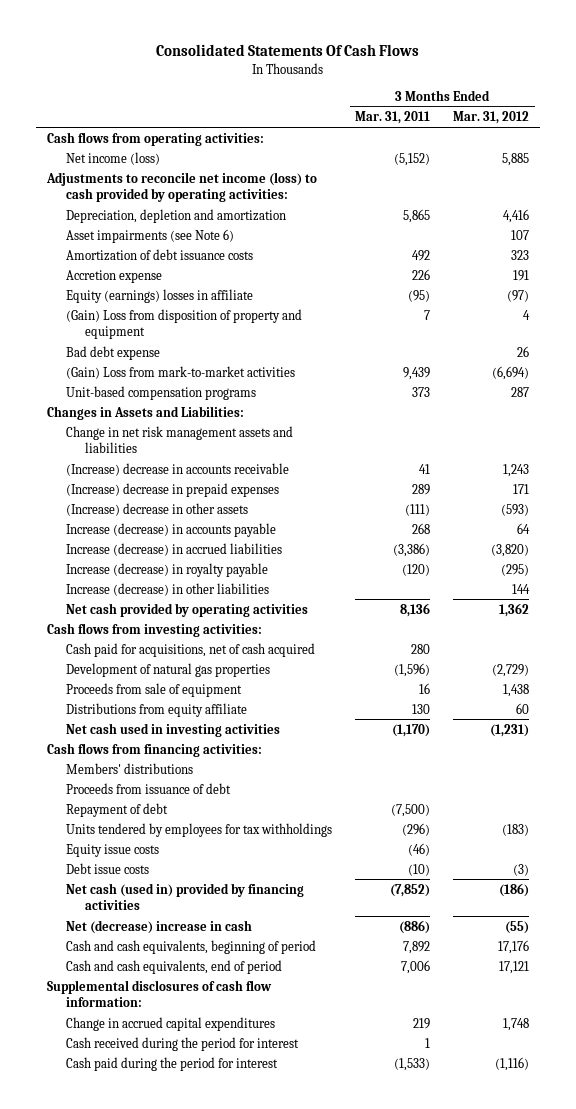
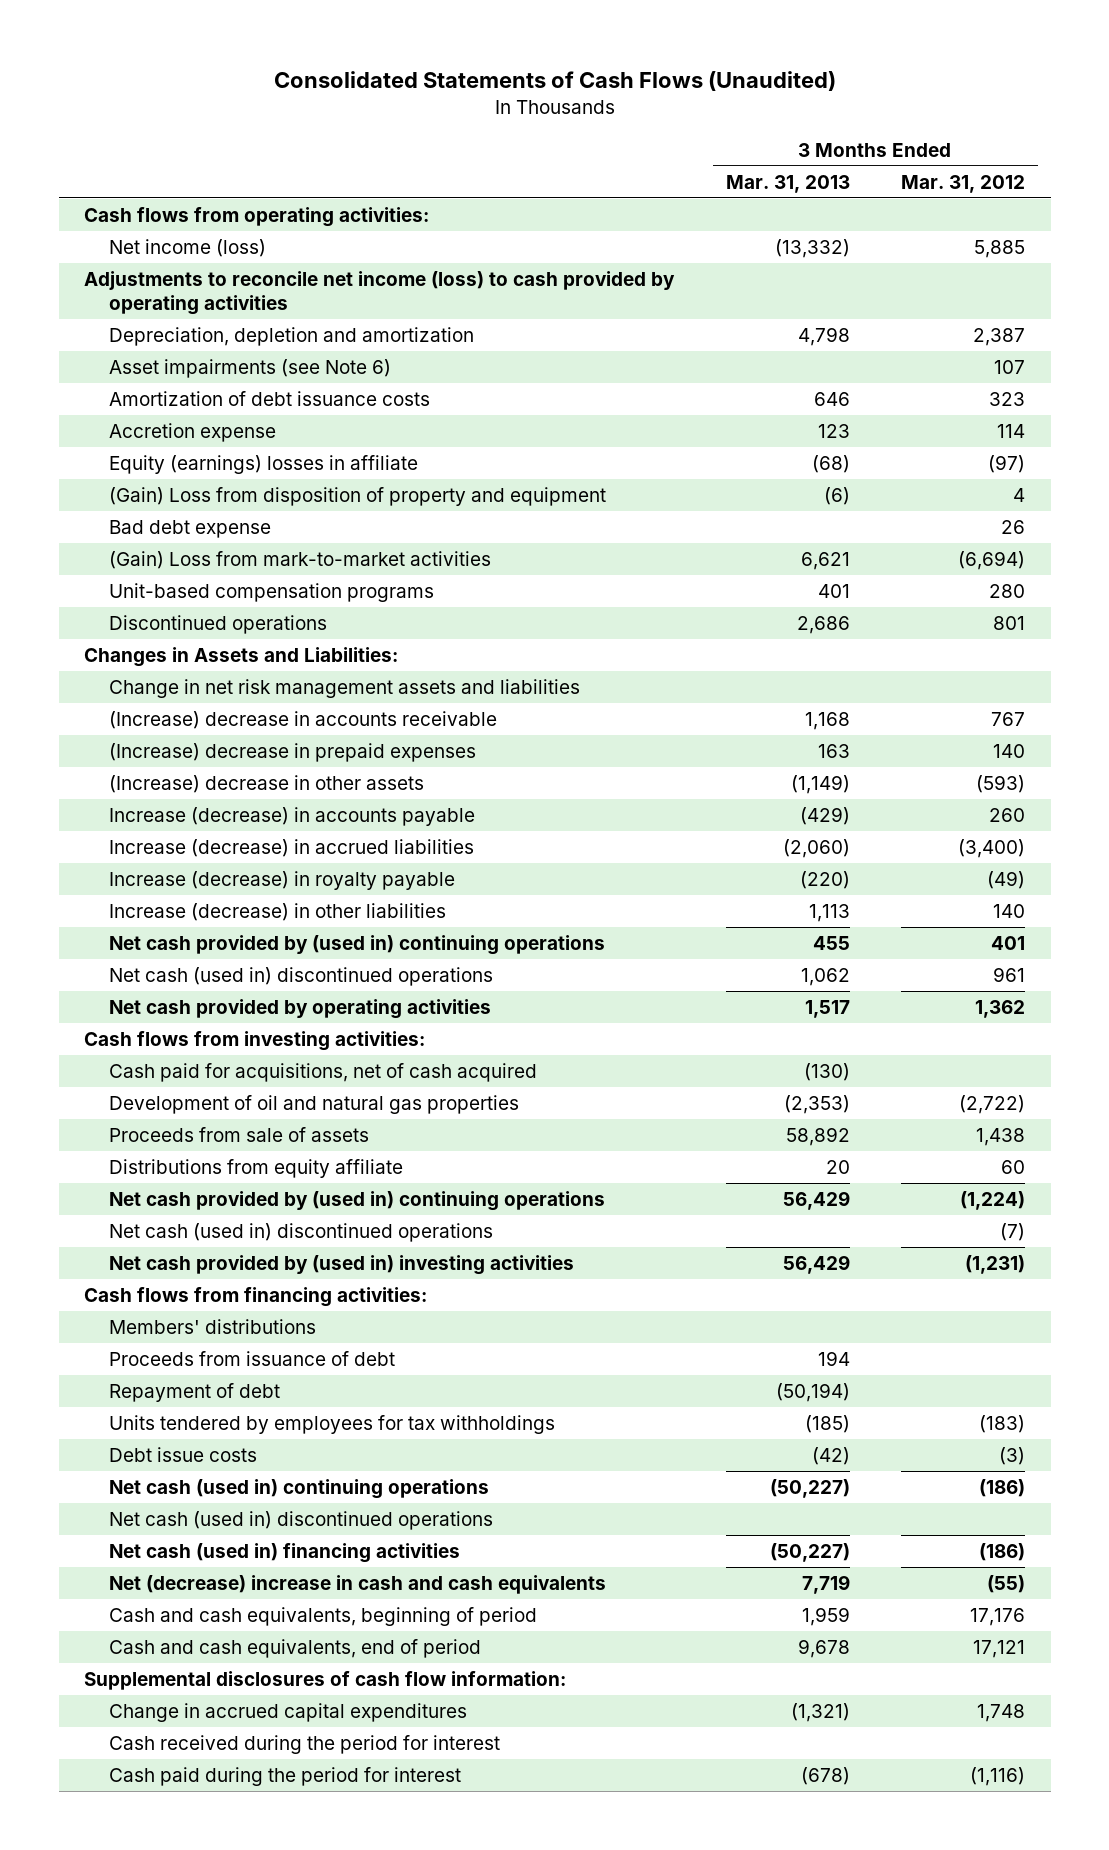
[156,44,420,57] Consolidated Statements Of Cash Flows -> [273,71,836,92] Consolidated Statements of Cash Flows (Unaudited)
[355,111,431,125] Mar. 31, 2011 -> none
none -> [725,174,850,193] Mar. 31, 2013
[46,171,318,202] Adjustments to reconcile net income (loss) to cash provided by operating activities: -> [84,271,676,315] Adjustments to reconcile net income (loss) to cash provided by operating activities
[503,208,530,223] 4,416 -> [972,328,1025,347] 2,387
[513,269,530,281] 191 -> [996,424,1025,439] 114
[511,386,530,397] 287 -> [988,584,1025,599] 280
none -> [108,615,327,635] Discontinued operations
[503,463,530,477] 1,243 -> [990,712,1025,727] 767
[513,483,530,494] 171 -> [992,744,1025,759] 140
[517,522,531,534] 64 -> [988,808,1025,823] 260
[491,543,530,557] (3,820) -> [957,839,1025,859] (3,400)
[501,563,530,576] (295) -> [986,871,1025,890] (49)
[512,583,531,594] 144 -> [992,904,1025,919] 140
none -> [108,935,605,956] Net cash provided by (used in) continuing operations
none -> [108,967,493,987] Net cash (used in) discontinued operations
[66,662,271,677] Development of natural gas properties -> [108,1095,519,1115] Development of oil and natural gas properties
[492,663,530,677] (2,729) -> [958,1095,1025,1115] (2,722)
[66,682,243,697] Proceeds from sale of equipment -> [108,1127,369,1143] Proceeds from sale of assets
none -> [108,1191,605,1212] Net cash provided by (used in) continuing operations
none -> [108,1223,493,1243] Net cash (used in) discontinued operations
[66,722,281,737] Net cash used in investing activities -> [108,1255,574,1276] Net cash provided by (used in) investing activities
[66,843,160,857] Equity issue costs -> none
none -> [108,1479,489,1500] Net cash (used in) continuing operations
none -> [108,1511,493,1531] Net cash (used in) discontinued operations
[66,882,305,910] Net cash (used in) provided by financing activities -> [108,1543,460,1564] Net cash (used in) financing activities
[66,919,253,934] Net (decrease) increase in cash -> [108,1575,606,1595] Net (decrease) increase in cash and cash equivalents

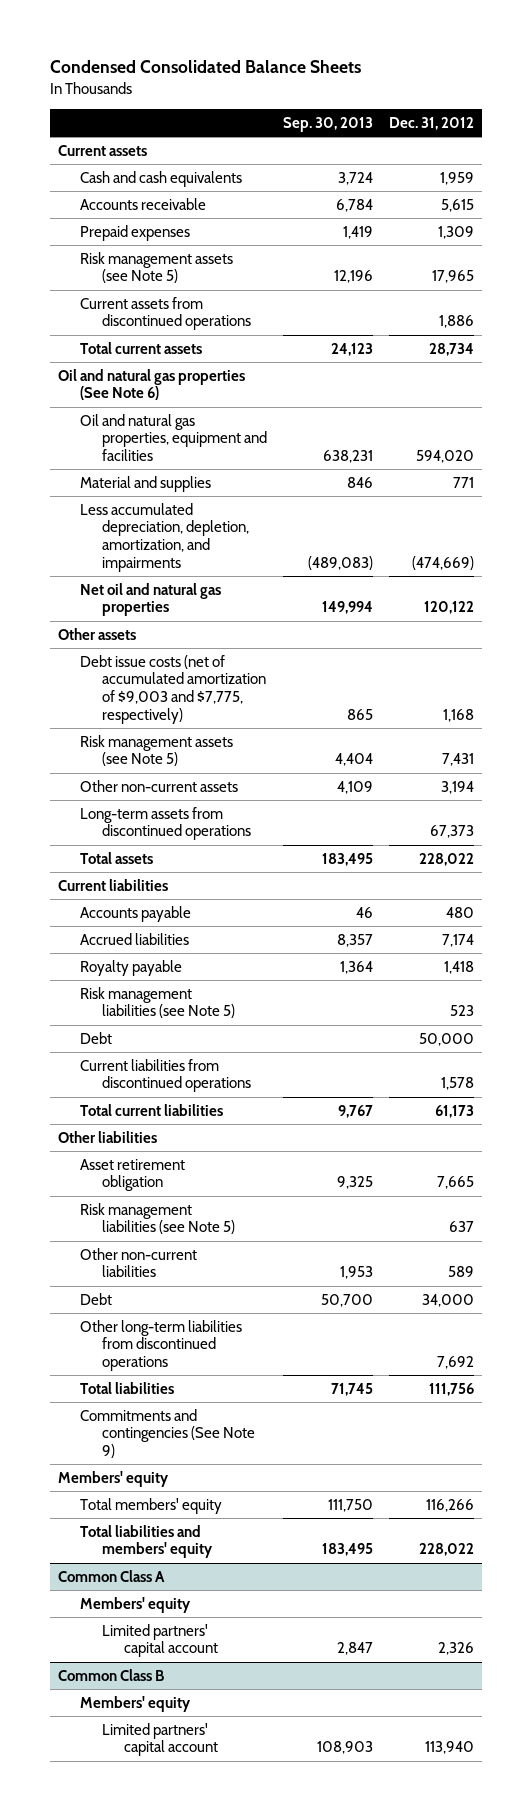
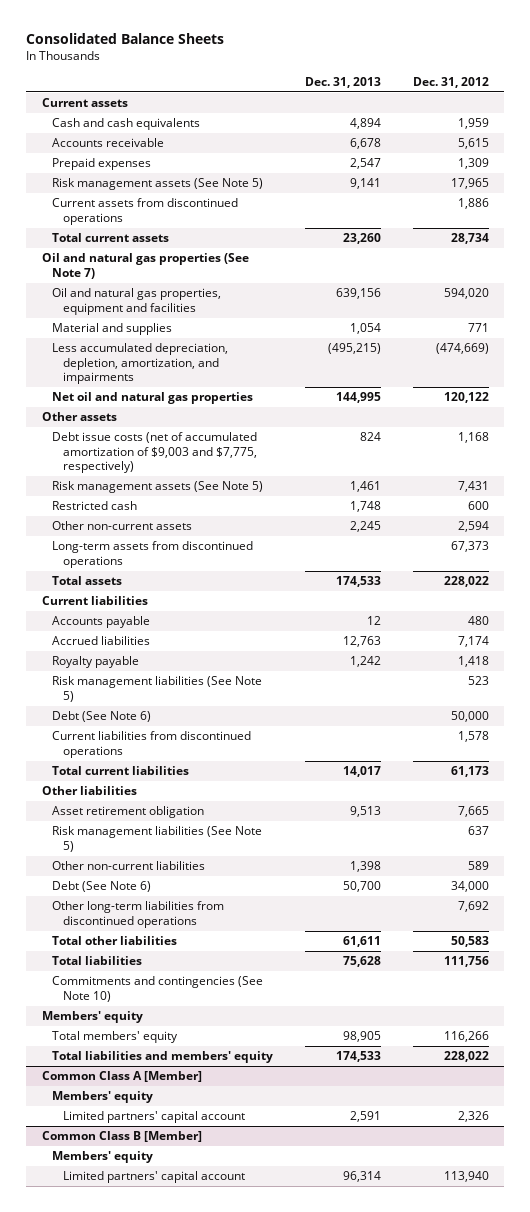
[49,60,361,74] Condensed Consolidated Balance Sheets -> [26,33,225,45] Consolidated Balance Sheets
[283,116,374,132] Sep. 30, 2013 -> none
none -> [305,76,382,88] Dec. 31, 2013
[79,251,233,284] Risk management assets (see Note 5) -> [52,178,264,191] Risk management assets (See Note 5)
[57,368,245,401] Oil and natural gas properties (See Note 6) -> [41,253,249,279] Oil and natural gas properties (See Note 7)
[79,734,233,767] Risk management assets (see Note 5) -> [52,481,264,494] Risk management assets (See Note 5)
none -> [52,501,138,511] Restricted cash
[441,780,475,794] 3,194 -> [457,521,489,533] 2,594
[79,986,235,1019] Risk management liabilities (see Note 5) -> [52,676,263,702] Risk management liabilities (See Note 5)
[79,1031,112,1044] Debt -> [52,711,152,723] Debt (See Note 6)
[79,1202,235,1235] Risk management liabilities (see Note 5) -> [52,826,263,852] Risk management liabilities (See Note 5)
[79,1292,112,1305] Debt -> [52,881,152,893] Debt (See Note 6)
none -> [52,936,178,946] Total other liabilities
[79,1408,255,1458] Commitments and contingencies (See Note 9) -> [52,976,264,1002] Commitments and contingencies (See Note 10)
[57,1569,165,1582] Common Class A -> [41,1071,202,1083] Common Class A [Member]
[57,1668,164,1681] Common Class B -> [41,1131,202,1143] Common Class B [Member]

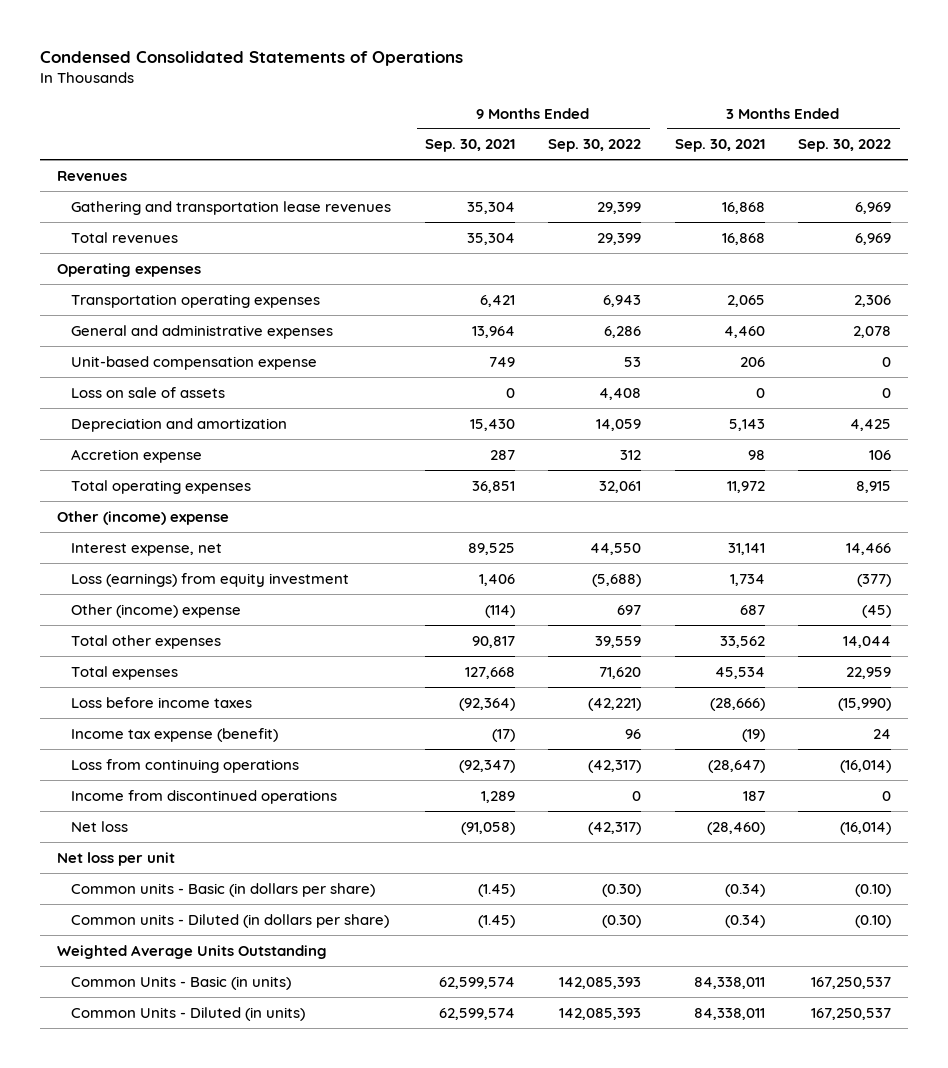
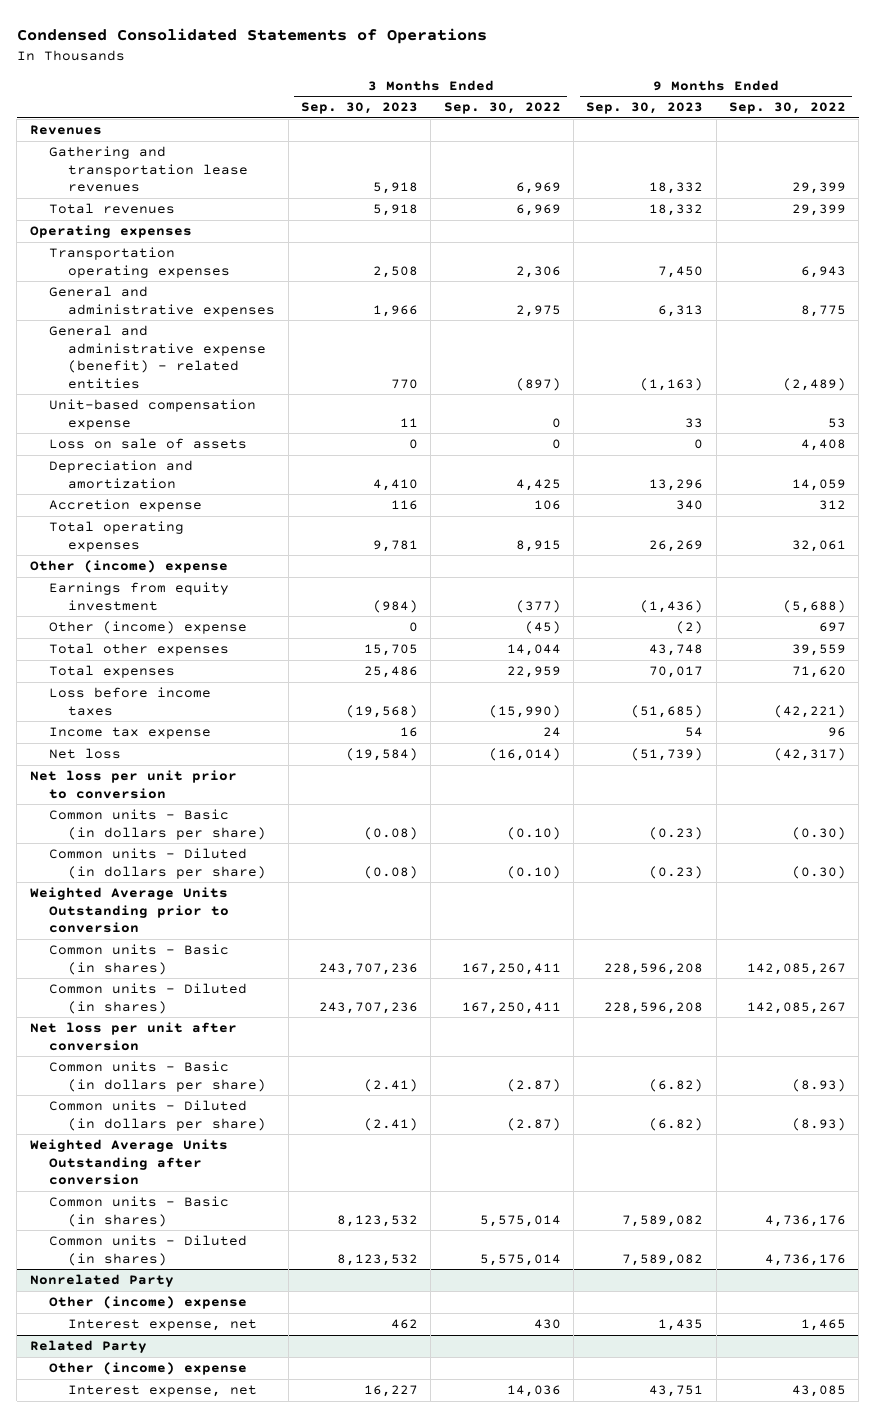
[424,139,515,153] Sep. 30, 2021 -> none
[674,139,765,153] Sep. 30, 2021 -> none
none -> [300,102,418,115] Sep. 30, 2023
none -> [586,102,704,115] Sep. 30, 2023
[604,325,642,338] 6,286 -> [800,304,846,317] 8,775
[853,325,892,338] 2,078 -> [515,304,561,317] 2,975
none -> [48,325,267,389] General and administrative expense (benefit) - related entities
[71,542,223,556] Interest expense, net -> none
[71,572,350,587] Loss (earnings) from equity investment -> [48,582,229,611] Earnings from equity investment
[71,758,300,773] Loss from continuing operations -> none
[71,789,338,804] Income from discontinued operations -> none
[71,727,279,742] Income tax expense (benefit) -> [48,727,211,740] Income tax expense
[56,851,175,866] Net loss per unit -> [29,770,237,799] Net loss per unit prior to conversion
[56,944,327,959] Weighted Average Units Outstanding -> [29,887,229,934] Weighted Average Units Outstanding prior to conversion
[71,975,292,990] Common Units - Basic (in units) -> [48,944,229,975] Common units - Basic (in shares)
[559,976,642,989] 142,085,393 -> [746,962,846,975] 142,085,267
[811,976,892,989] 167,250,537 -> [461,962,561,975] 167,250,411
[71,1006,306,1021] Common Units - Diluted (in units) -> [48,983,247,1014] Common units - Diluted (in shares)
[559,1007,642,1020] 142,085,393 -> [746,1001,846,1014] 142,085,267
[811,1007,892,1020] 167,250,537 -> [461,1001,561,1014] 167,250,411
none -> [29,1022,237,1051] Net loss per unit after conversion
none -> [48,1061,267,1092] Common units - Basic (in dollars per share)
none -> [48,1100,267,1131] Common units - Diluted (in dollars per share)
none -> [29,1139,228,1186] Weighted Average Units Outstanding after conversion
none -> [48,1196,229,1227] Common units - Basic (in shares)
none -> [48,1235,247,1266] Common units - Diluted (in shares)
none -> [29,1274,174,1288] Nonrelated Party
none -> [48,1296,247,1310] Other (income) expense
none -> [68,1319,258,1332] Interest expense, net
none -> [29,1340,147,1354] Related Party
none -> [48,1362,247,1376] Other (income) expense
none -> [68,1385,258,1398] Interest expense, net

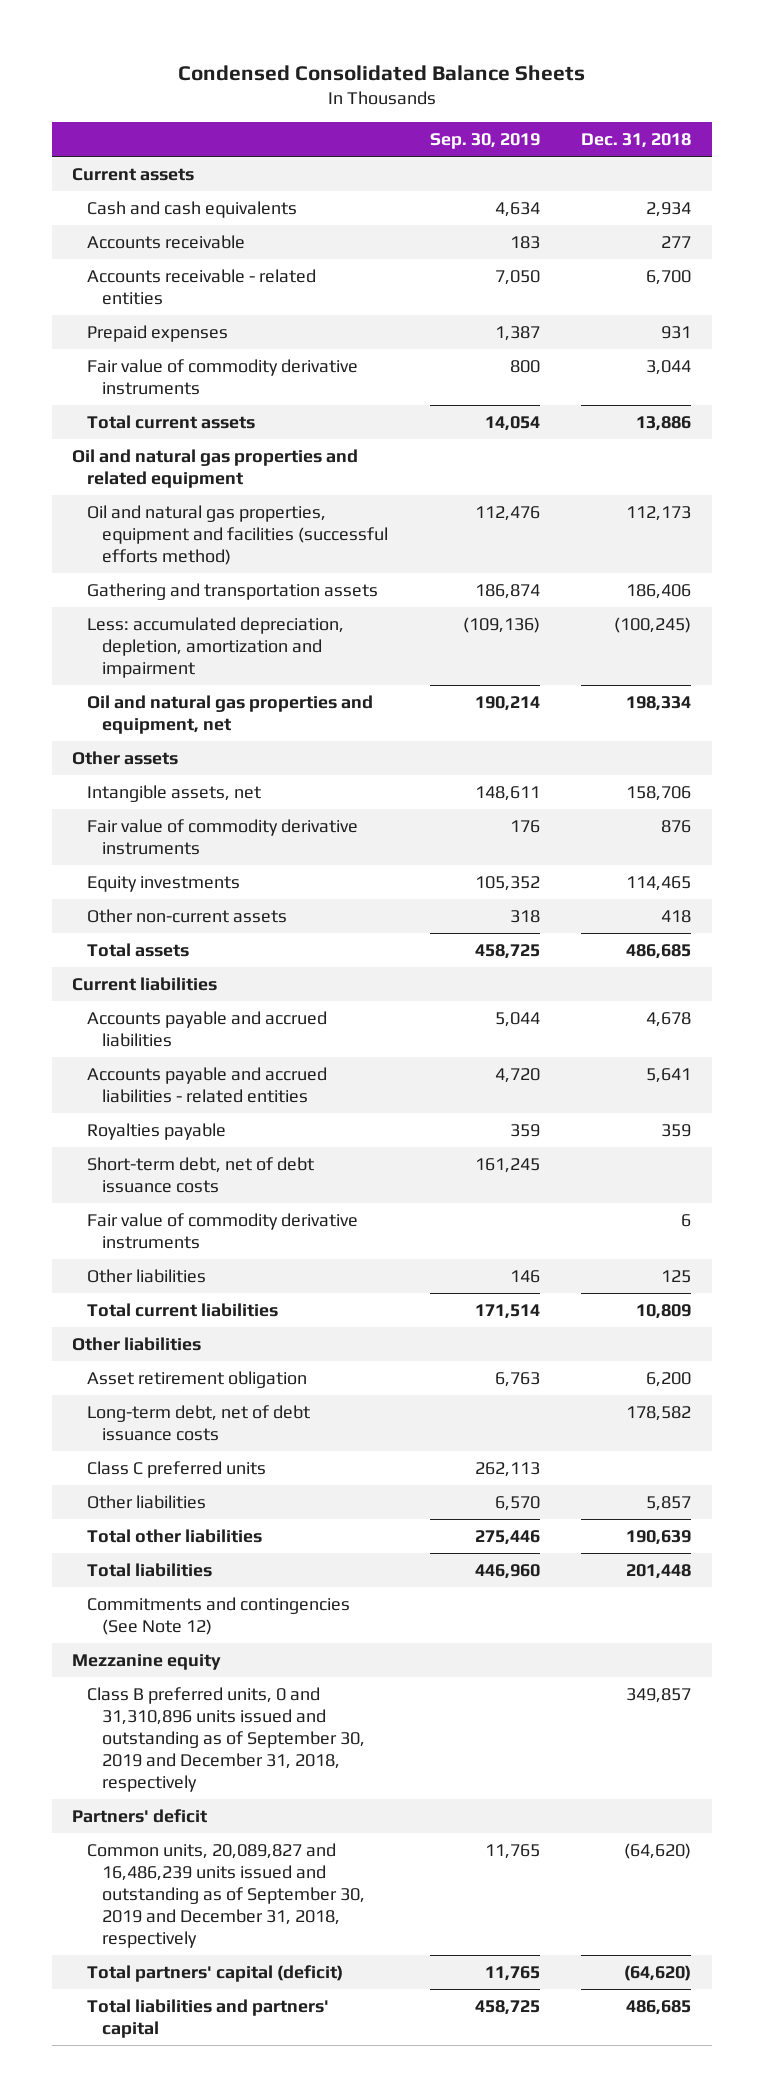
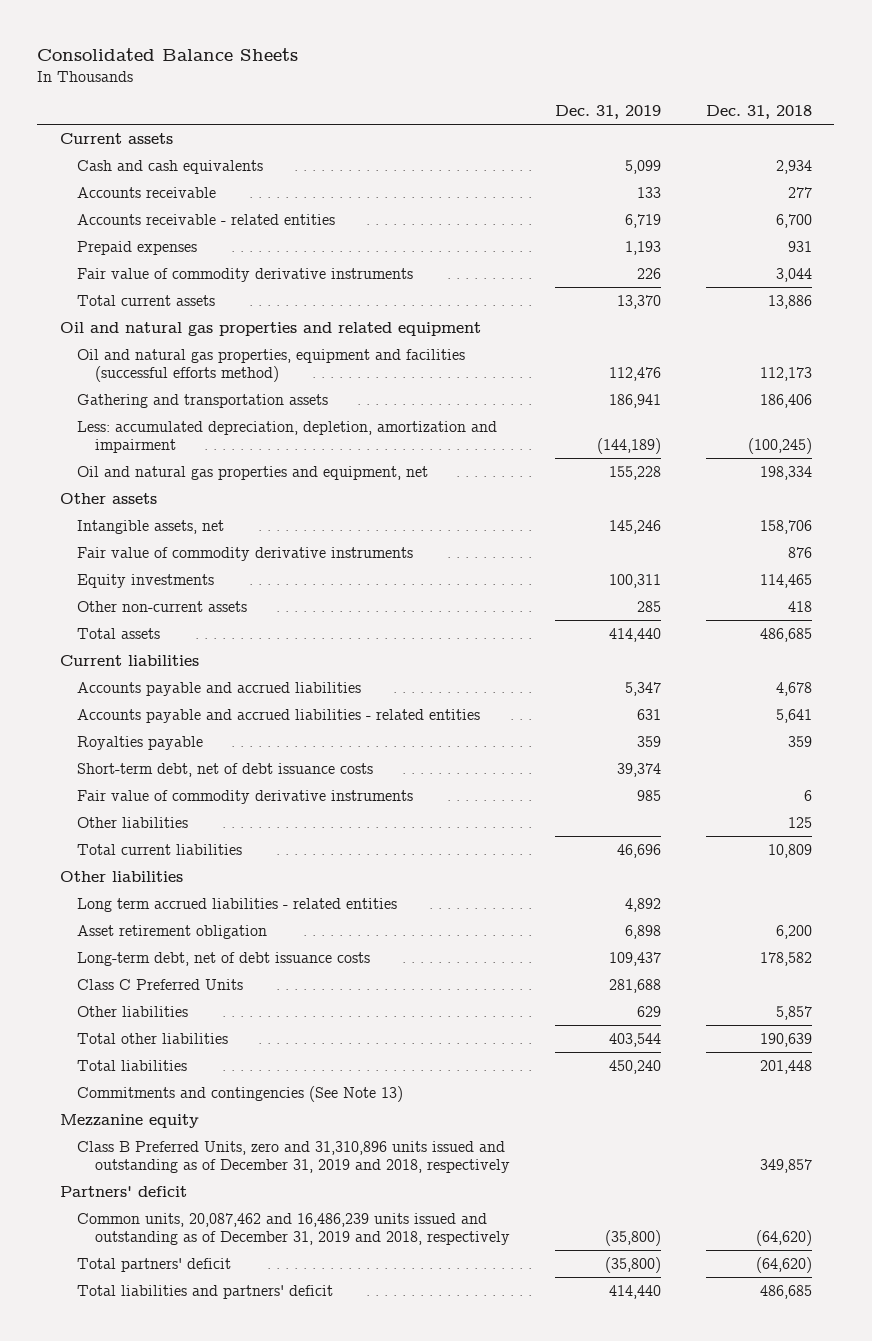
[177,64,585,81] Condensed Consolidated Balance Sheets -> [37,48,299,62] Consolidated Balance Sheets
[429,133,540,150] Sep. 30, 2019 -> none
none -> [554,104,661,119] Dec. 31, 2019
none -> [77,897,398,912] Long term accrued liabilities - related entities
[87,1460,267,1478] Class C preferred units -> [77,978,244,990] Class C Preferred Units
[87,1596,351,1635] Commitments and contingencies (See Note 12) -> [77,1085,404,1102] Commitments and contingencies (See Note 13)
[87,1686,366,1792] Class B preferred units, 0 and 31,310,896 units issued and outstanding as of September 30, 2019 and December 31, 2018, respectively -> [77,1140,510,1173] Class B Preferred Units, zero and 31,310,896 units issued and outstanding as of December 31, 2019 and 2018, respectively
[87,1842,366,1948] Common units, 20,089,827 and 16,486,239 units issued and outstanding as of September 30, 2019 and December 31, 2018, respectively -> [77,1212,510,1245] Common units, 20,087,462 and 16,486,239 units issued and outstanding as of December 31, 2019 and 2018, respectively
[87,1964,344,1982] Total partners' capital (deficit) -> [77,1257,232,1272] Total partners' deficit
[87,1998,330,2038] Total liabilities and partners' capital -> [77,1284,334,1299] Total liabilities and partners' deficit

